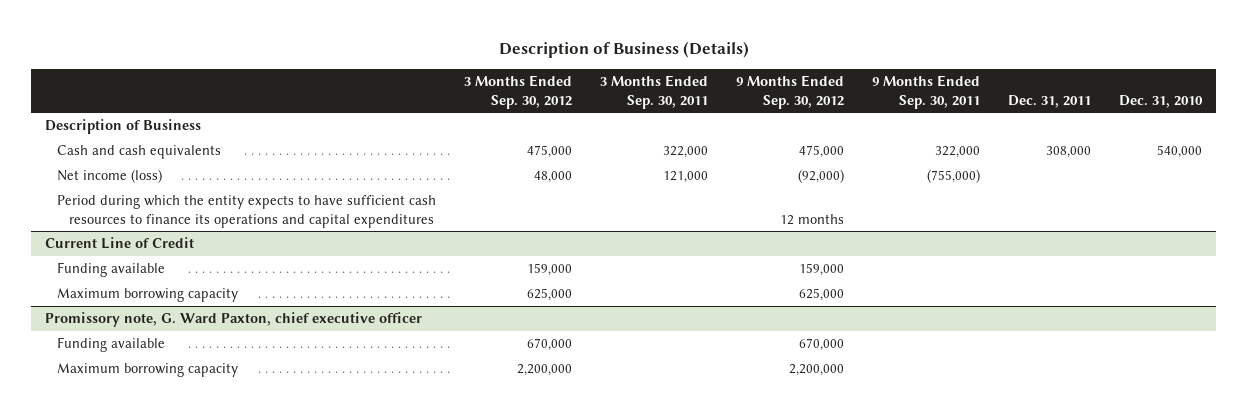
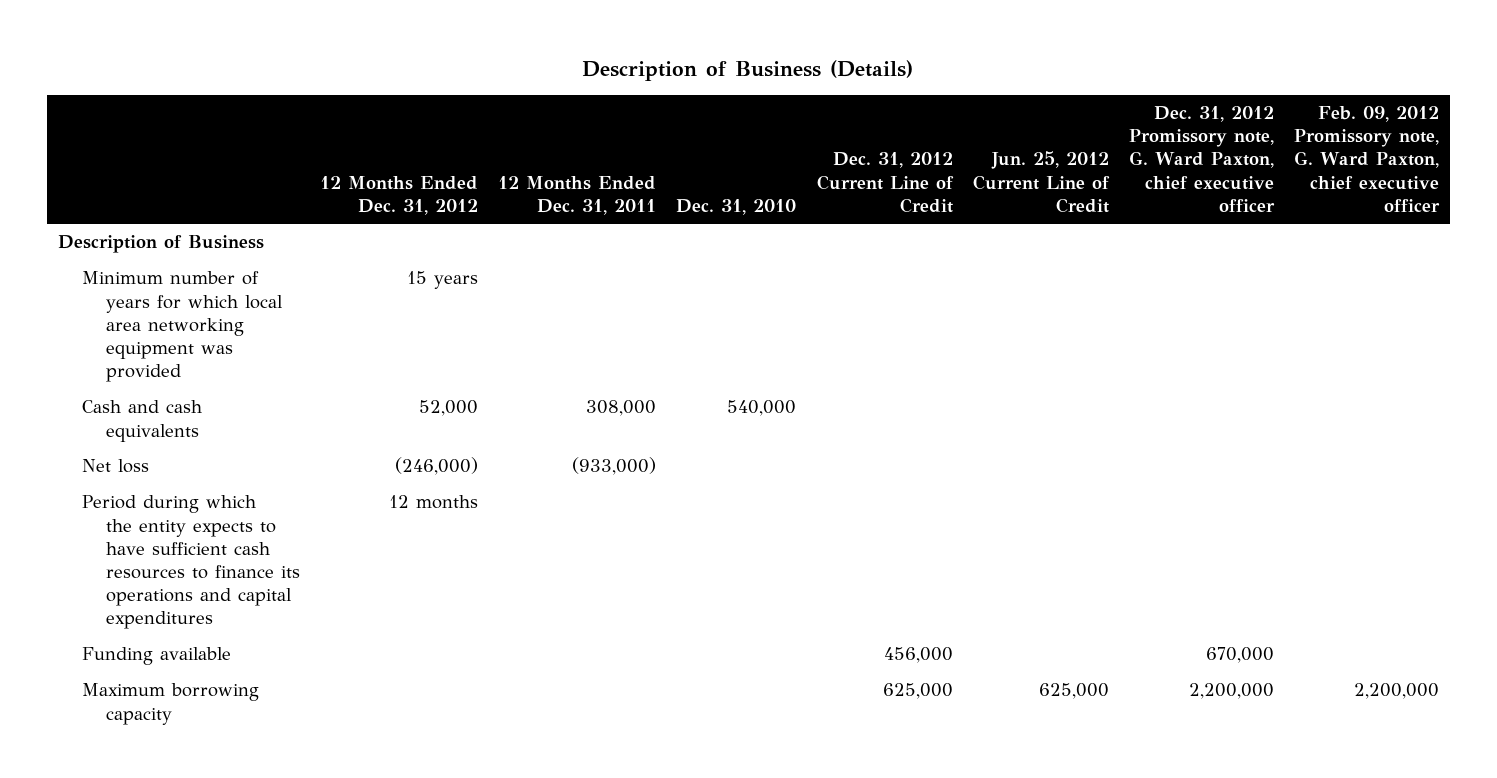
[463,75,572,109] 3 Months Ended Sep. 30, 2012 -> none
[599,75,708,109] 3 Months Ended Sep. 30, 2011 -> none
[735,75,844,109] 9 Months Ended Sep. 30, 2012 -> none
[871,75,980,109] 9 Months Ended Sep. 30, 2011 -> none
[1007,94,1091,108] Dec. 31, 2011 -> none
none -> [320,175,479,215] 12 Months Ended Dec. 31, 2012
none -> [498,175,657,215] 12 Months Ended Dec. 31, 2011
none -> [816,152,954,213] Dec. 31, 2012 Current Line of Credit
none -> [972,151,1110,213] Jun. 25, 2012 Current Line of Credit
none -> [1129,105,1276,212] Dec. 31, 2012 Promissory note, G. Ward Paxton, chief executive officer
none -> [1294,105,1441,212] Feb. 09, 2012 Promissory note, G. Ward Paxton, chief executive officer
none -> [81,271,283,383] Minimum number of years for which local area networking equipment was provided
[57,169,163,184] Net income (loss) -> [81,459,149,474] Net loss
[45,237,195,250] Current Line of Credit -> none
[57,262,166,278] Funding available -> none
[57,288,239,303] Maximum borrowing capacity -> none
[45,312,423,328] Promissory note, G. Ward Paxton, chief executive officer -> none
[57,337,166,353] Funding available -> none
[57,363,239,378] Maximum borrowing capacity -> none
none -> [81,647,231,666] Funding available
none -> [81,683,259,725] Maximum borrowing capacity

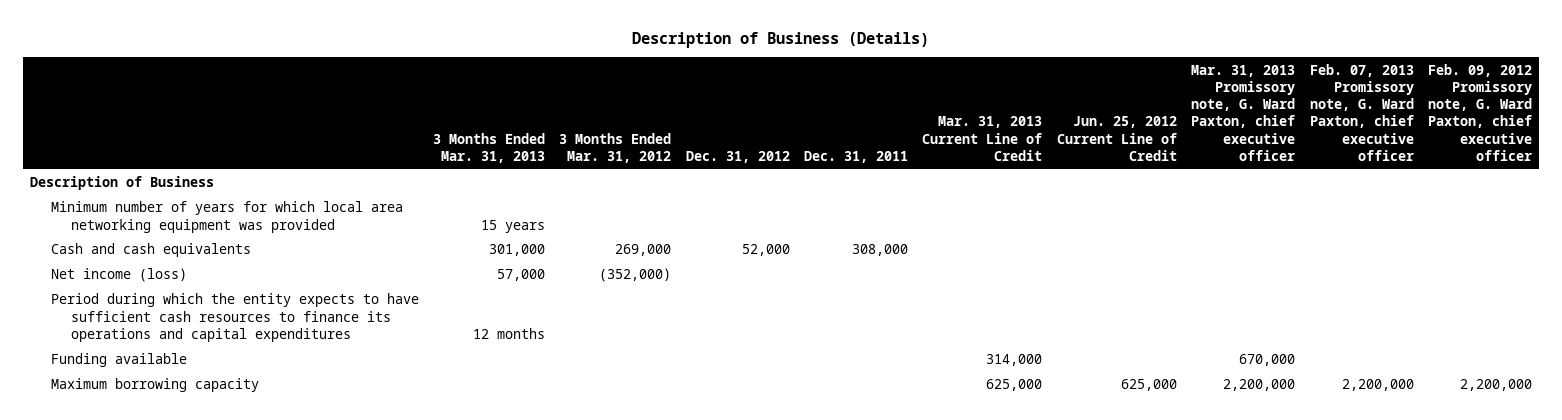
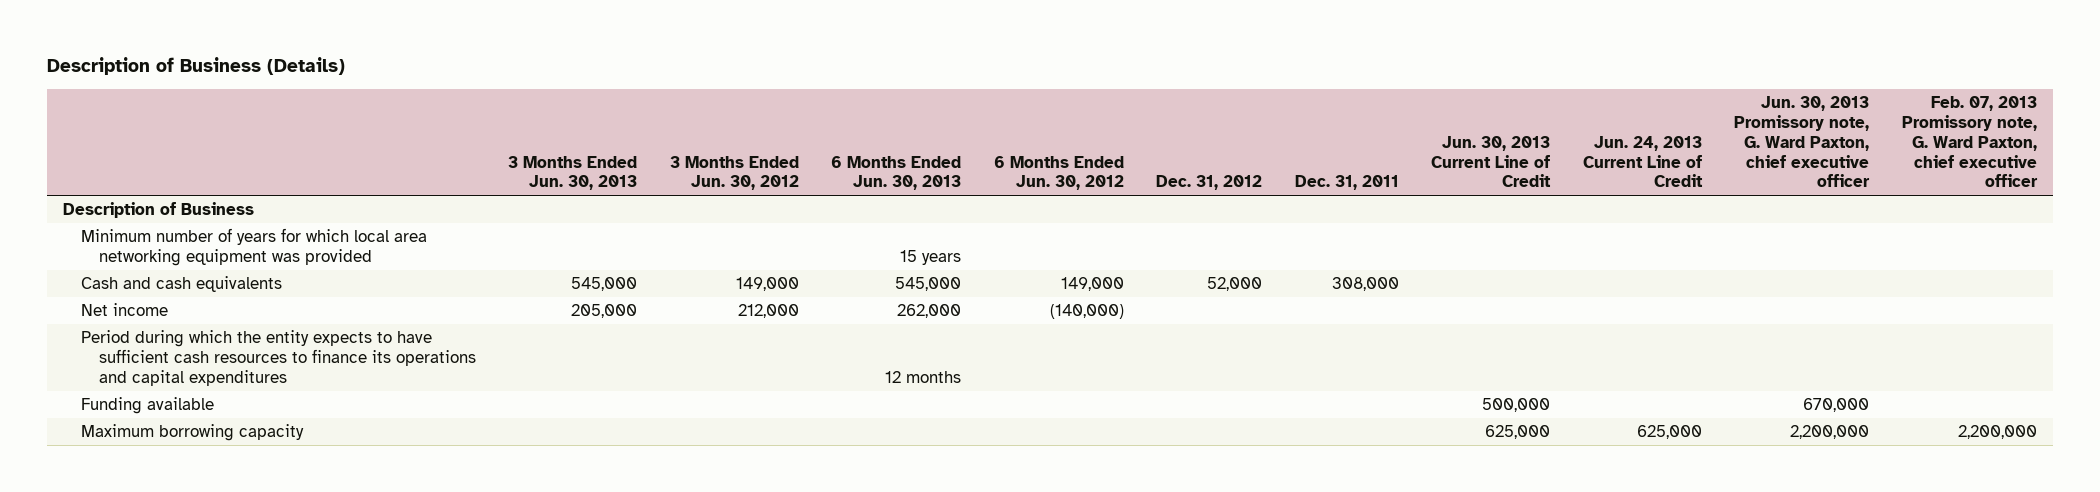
[433,132,546,163] 3 Months Ended Mar. 31, 2013 -> none
[559,132,672,163] 3 Months Ended Mar. 31, 2012 -> none
[922,116,1043,161] Mar. 31, 2013 Current Line of Credit -> none
[1056,116,1177,161] Jun. 25, 2012 Current Line of Credit -> none
[1191,64,1296,161] Mar. 31, 2013 Promissory note, G. Ward Paxton, chief executive officer -> none
[1427,63,1532,161] Feb. 09, 2012 Promissory note, G. Ward Paxton, chief executive officer -> none
none -> [508,155,638,191] 3 Months Ended Jun. 30, 2013
none -> [669,155,799,191] 3 Months Ended Jun. 30, 2012
none -> [831,155,962,191] 6 Months Ended Jun. 30, 2013
none -> [993,155,1124,191] 6 Months Ended Jun. 30, 2012
none -> [1431,135,1552,188] Jun. 30, 2013 Current Line of Credit
none -> [1582,135,1703,188] Jun. 24, 2013 Current Line of Credit
none -> [1734,96,1871,188] Jun. 30, 2013 Promissory note, G. Ward Paxton, chief executive officer
[50,268,187,283] Net income (loss) -> [80,303,168,317] Net income

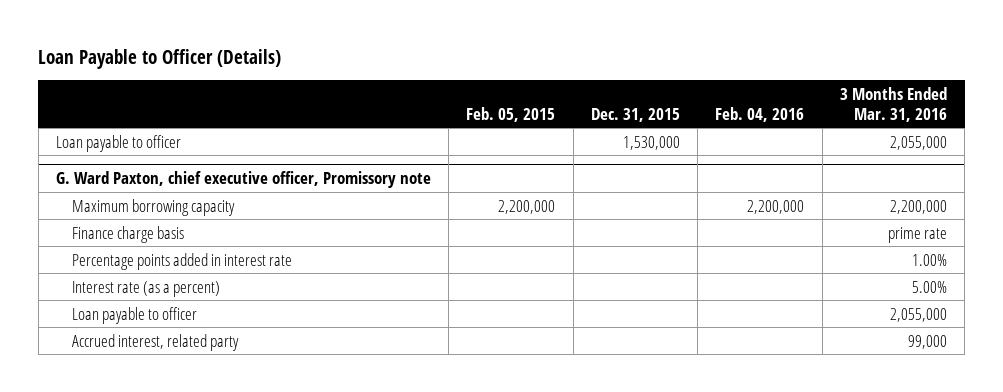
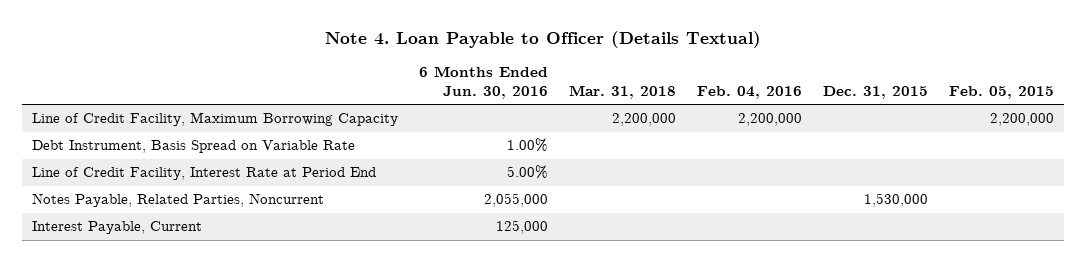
[38,48,282,69] Loan Payable to Officer (Details) -> [325,31,762,49] Note 4. Loan Payable to Officer (Details Textual)
[839,86,947,122] 3 Months Ended Mar. 31, 2016 -> none
none -> [419,66,549,100] 6 Months Ended Jun. 30, 2016
none -> [569,85,677,100] Mar. 31, 2018
[56,171,432,189] G. Ward Paxton, chief executive officer, Promissory note -> none
[71,198,235,216] Maximum borrowing capacity -> none
[71,225,184,243] Finance charge basis -> none
[71,252,292,270] Percentage points added in interest rate -> none
[71,280,220,297] Interest rate (as a percent) -> none
[71,306,197,324] Loan payable to officer -> none
[71,333,239,351] Accrued interest, related party -> none
none -> [32,112,399,127] Line of Credit Facility, Maximum Borrowing Capacity
none -> [32,140,356,154] Debt Instrument, Basis Spread on Variable Rate
none -> [32,167,377,181] Line of Credit Facility, Interest Rate at Period End
[56,134,182,152] Loan payable to officer -> [32,193,325,208] Notes Payable, Related Parties, Noncurrent
none -> [32,221,203,235] Interest Payable, Current

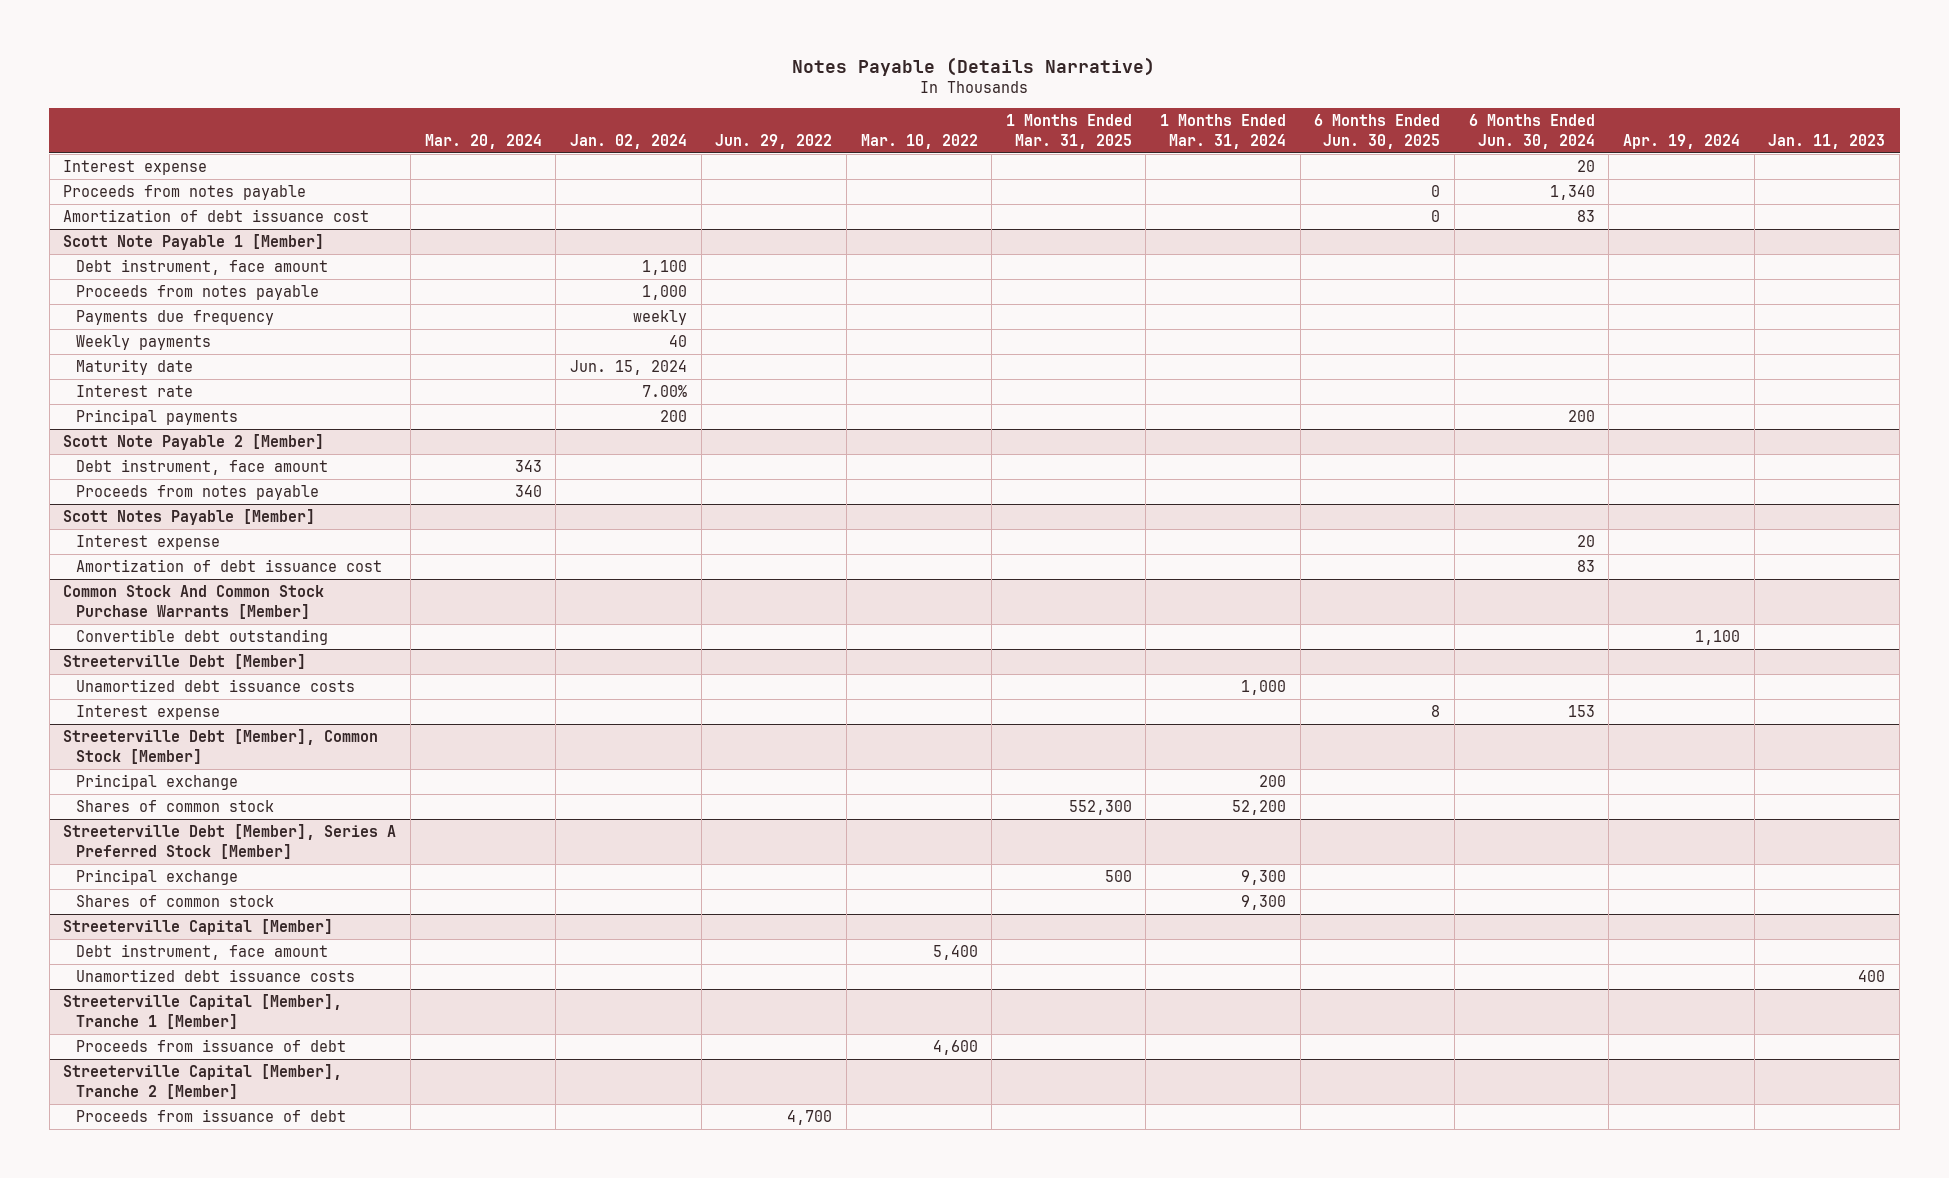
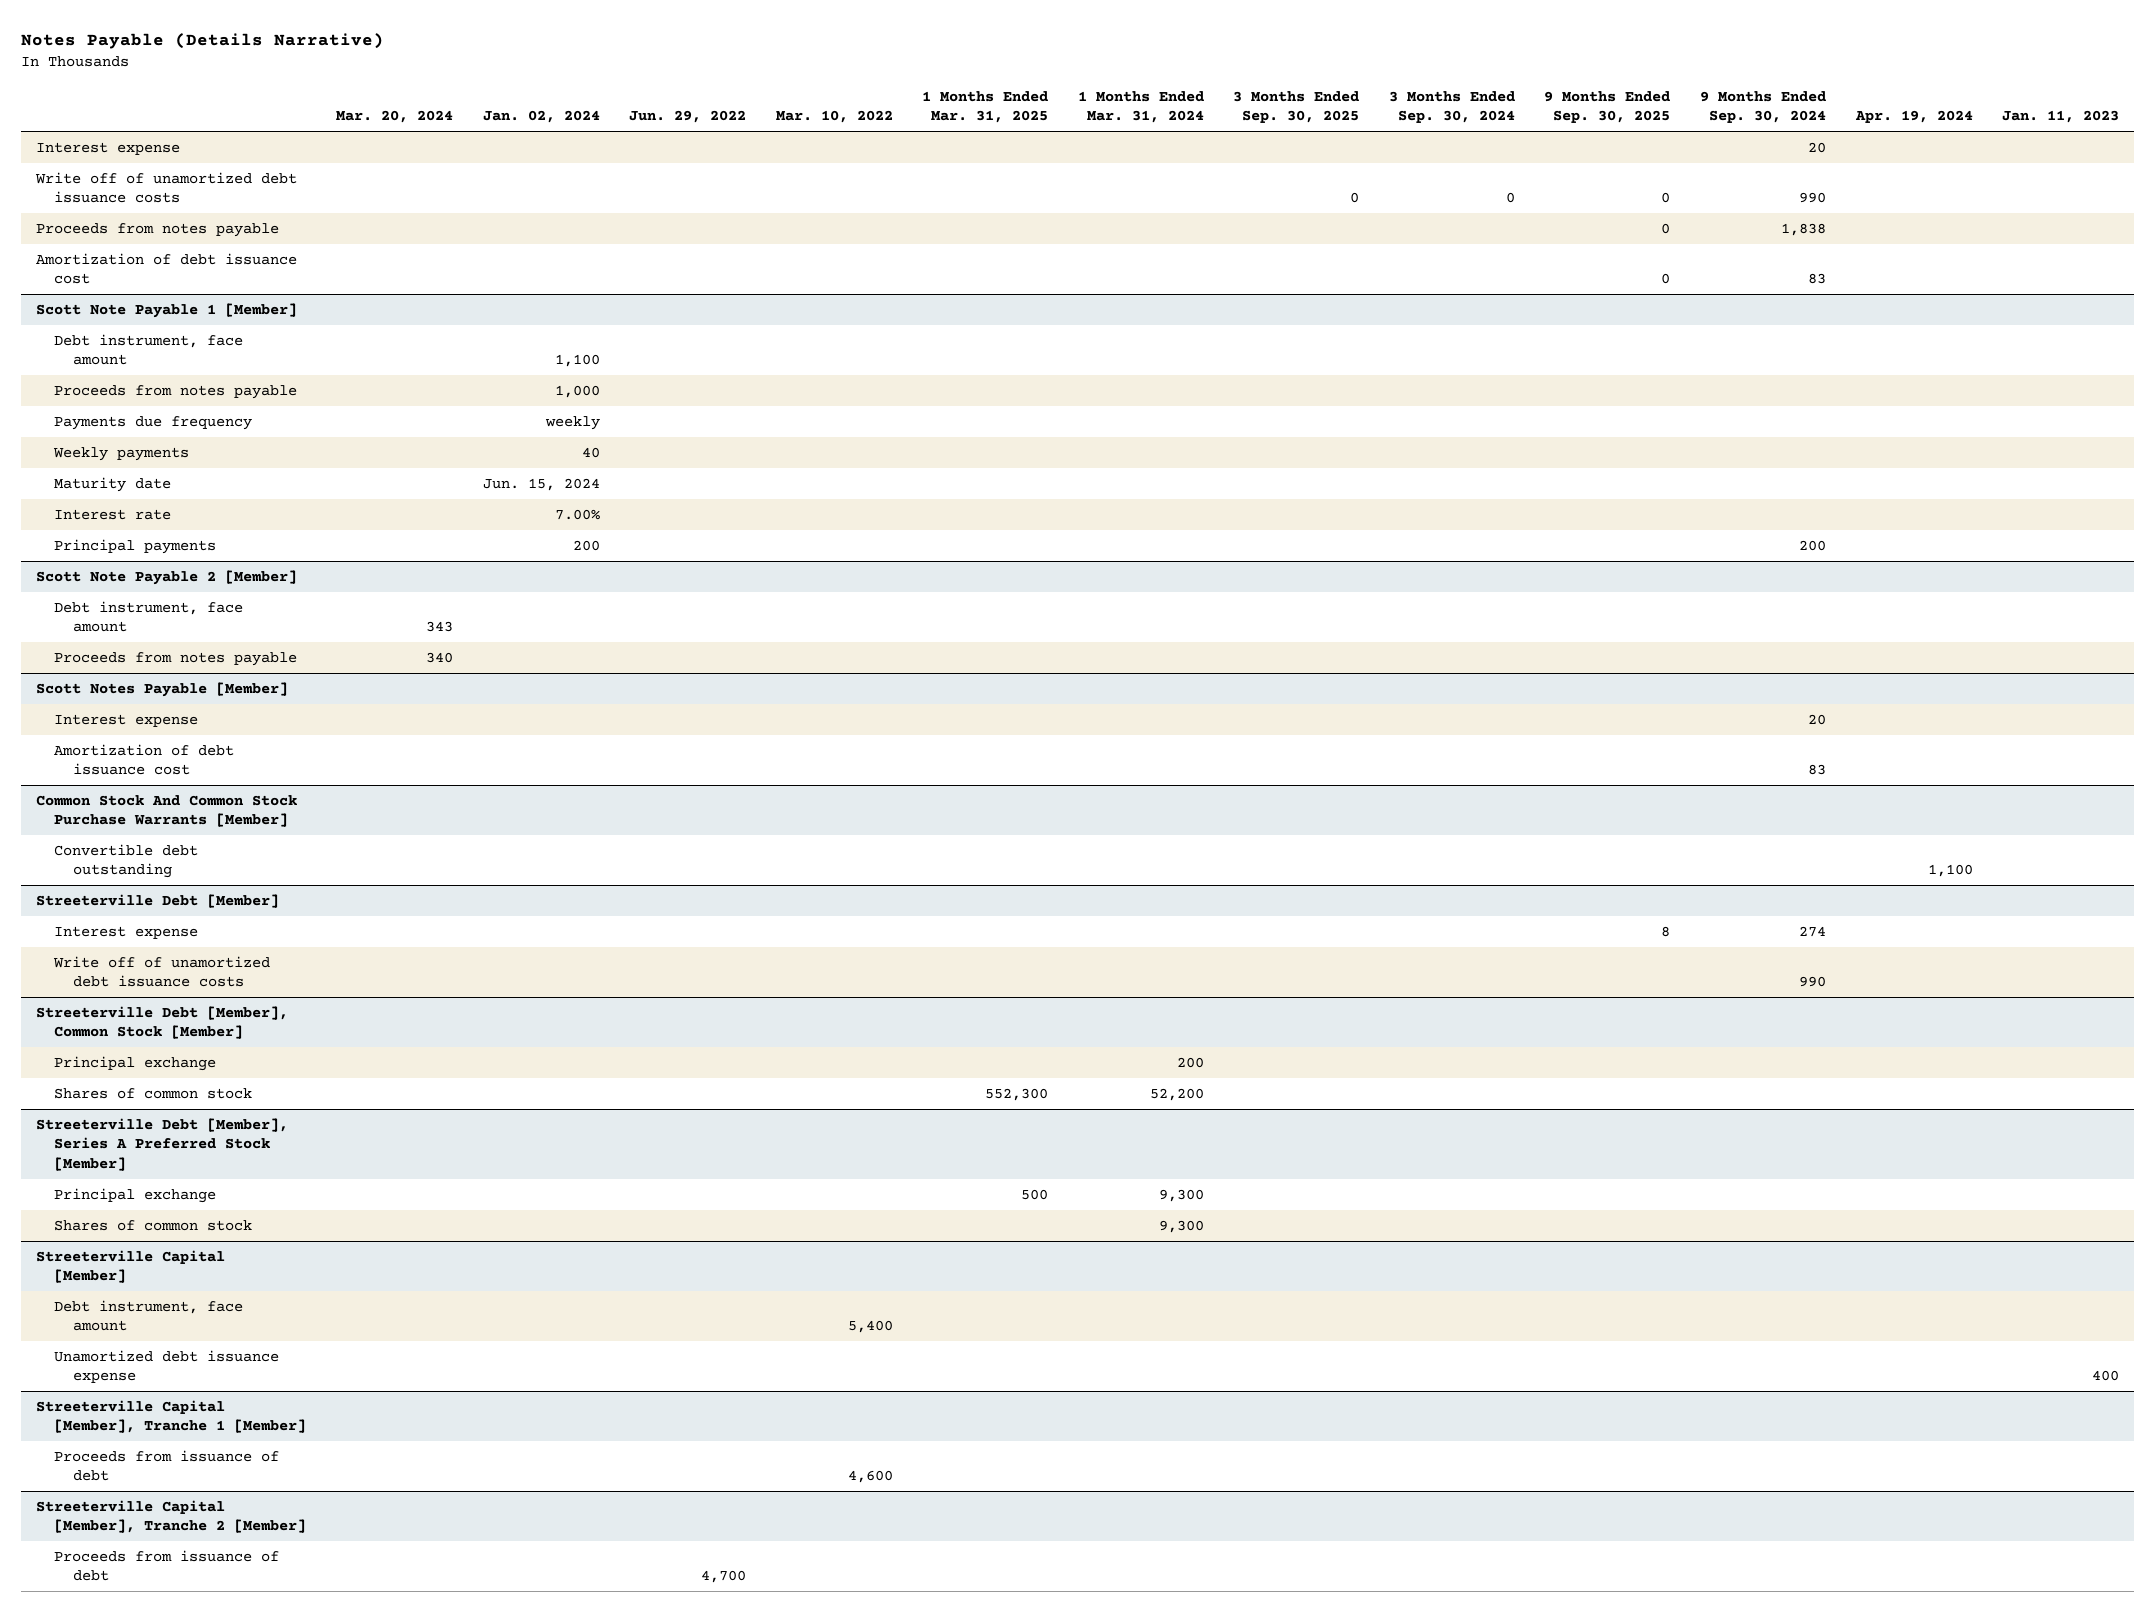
[1314,114,1441,149] 6 Months Ended Jun. 30, 2025 -> none
[1468,114,1595,149] 6 Months Ended Jun. 30, 2024 -> none
none -> [1233,91,1360,124] 3 Months Ended Sep. 30, 2025
none -> [1388,91,1515,124] 3 Months Ended Sep. 30, 2024
none -> [1544,91,1671,124] 9 Months Ended Sep. 30, 2025
none -> [1700,91,1827,124] 9 Months Ended Sep. 30, 2024
none -> [35,171,298,204] Write off of unamortized debt issuance costs
[75,679,355,693] Unamortized debt issuance costs -> none
none -> [53,955,271,988] Write off of unamortized debt issuance costs
[75,969,355,983] Unamortized debt issuance costs -> [54,1349,280,1384] Unamortized debt issuance expense

